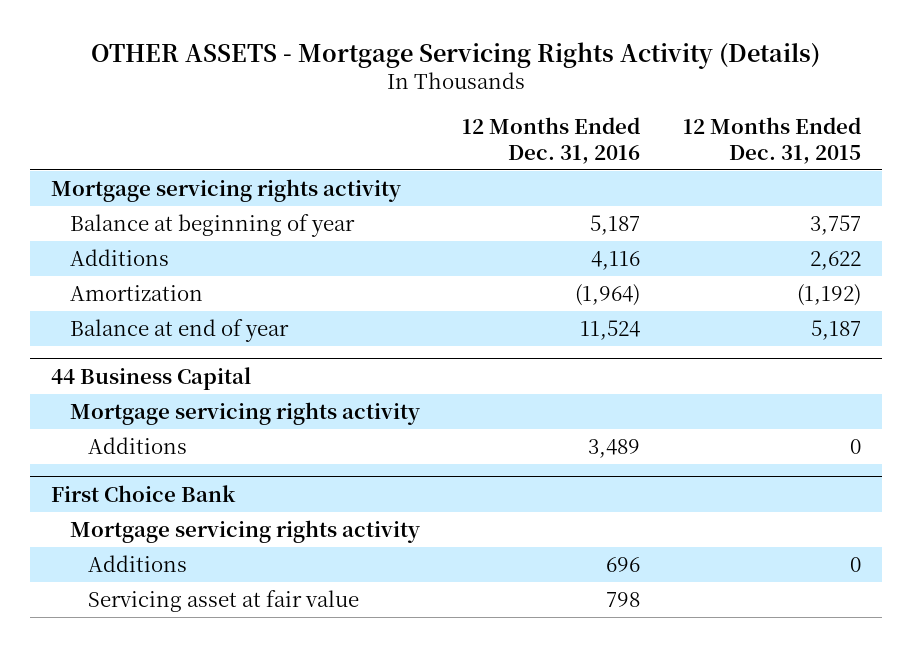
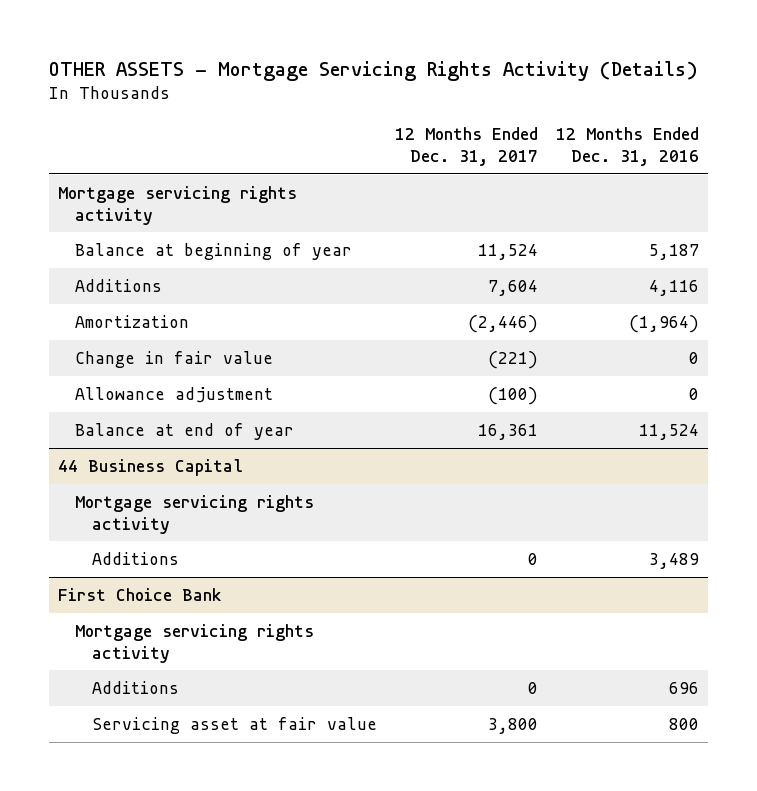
[682,116,861,164] 12 Months Ended Dec. 31, 2015 -> none
none -> [395,127,539,167] 12 Months Ended Dec. 31, 2017
none -> [74,350,273,368] Change in fair value
none -> [74,386,273,403] Allowance adjustment
[606,591,641,607] 798 -> [669,717,700,730] 800

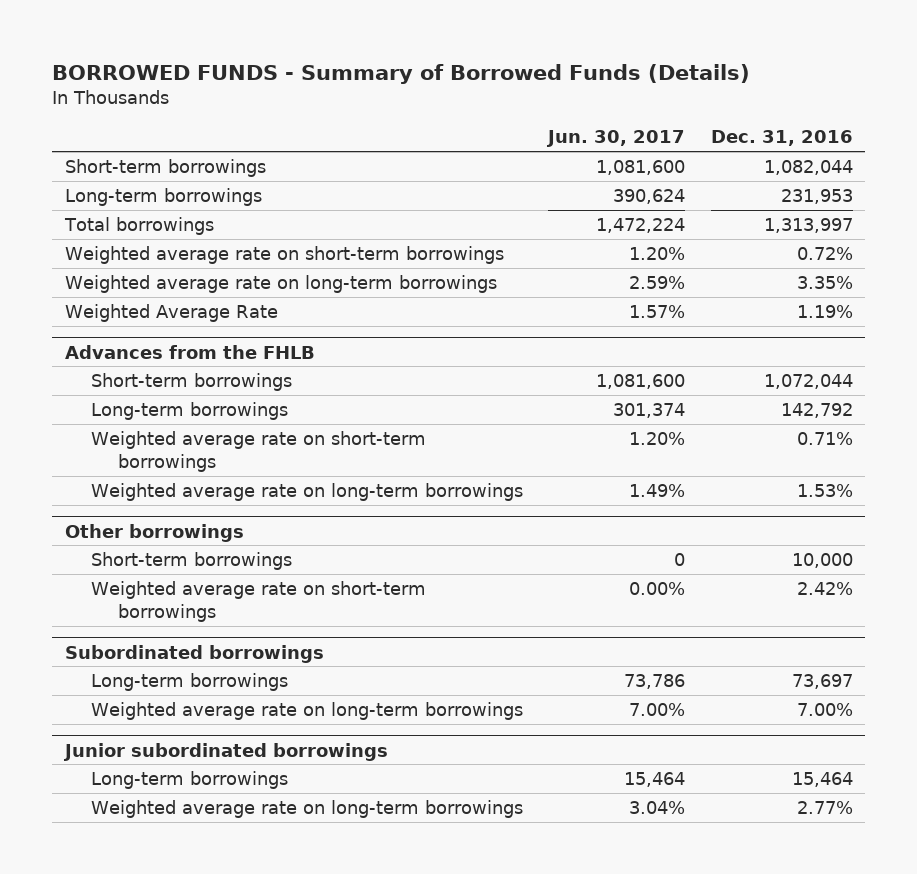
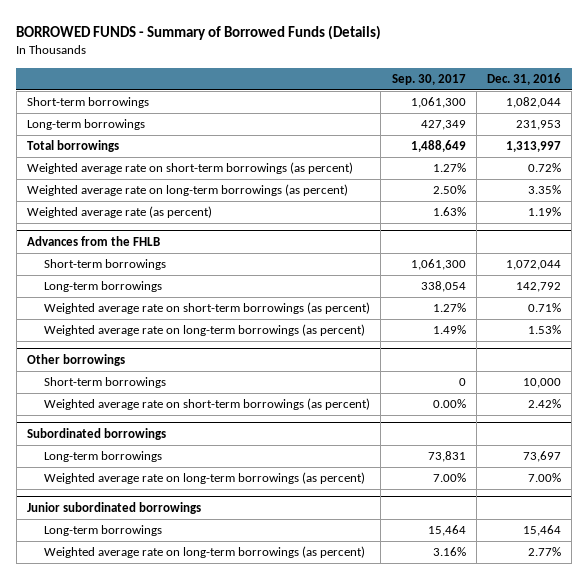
[546,130,686,148] Jun. 30, 2017 -> none
none -> [391,73,466,85] Sep. 30, 2017
[64,245,504,264] Weighted average rate on short-term borrowings -> [27,162,354,175] Weighted average rate on short-term borrowings (as percent)
[64,274,497,293] Weighted average rate on long-term borrowings -> [27,184,349,197] Weighted average rate on long-term borrowings (as percent)
[64,303,278,322] Weighted Average Rate -> [27,206,213,219] Weighted average rate (as percent)
[91,430,427,473] Weighted average rate on short-term borrowings -> [44,302,371,315] Weighted average rate on short-term borrowings (as percent)
[91,482,524,501] Weighted average rate on long-term borrowings -> [44,324,366,337] Weighted average rate on long-term borrowings (as percent)
[91,580,427,623] Weighted average rate on short-term borrowings -> [44,398,371,411] Weighted average rate on short-term borrowings (as percent)
[91,701,524,720] Weighted average rate on long-term borrowings -> [44,472,366,485] Weighted average rate on long-term borrowings (as percent)
[91,799,524,818] Weighted average rate on long-term borrowings -> [44,546,366,559] Weighted average rate on long-term borrowings (as percent)

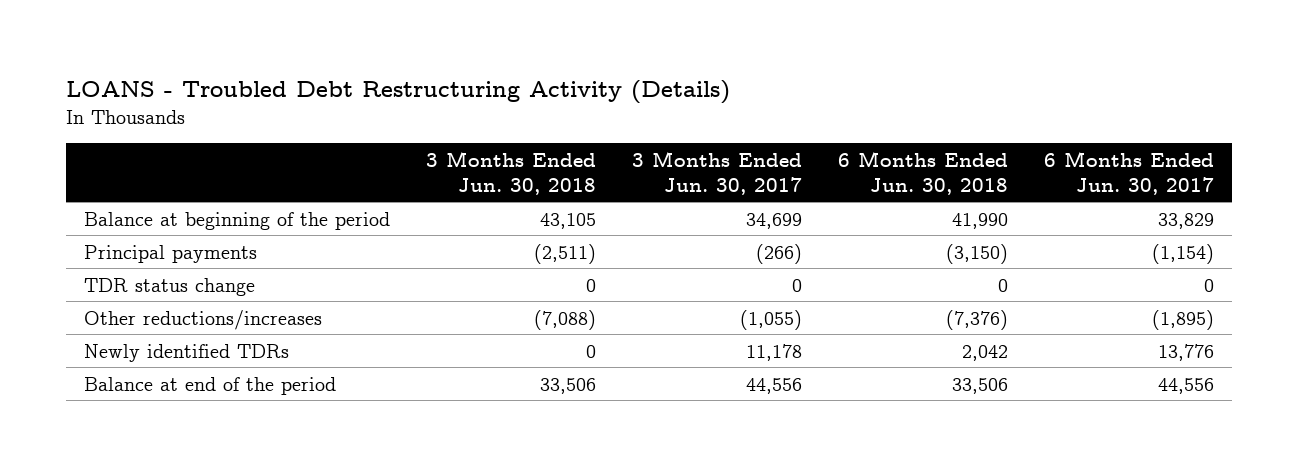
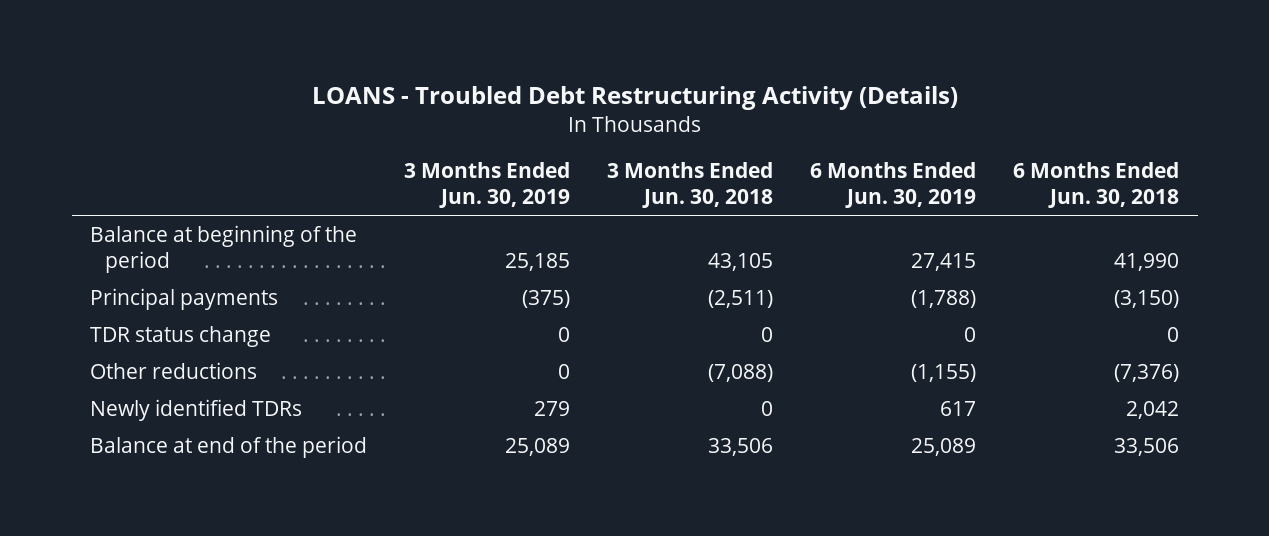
[632,150,803,195] 3 Months Ended Jun. 30, 2017 -> none
[1043,150,1214,195] 6 Months Ended Jun. 30, 2017 -> none
none -> [404,162,571,209] 3 Months Ended Jun. 30, 2019
none -> [810,162,977,209] 6 Months Ended Jun. 30, 2019
[84,309,323,330] Other reductions/increases -> [90,361,258,379] Other reductions

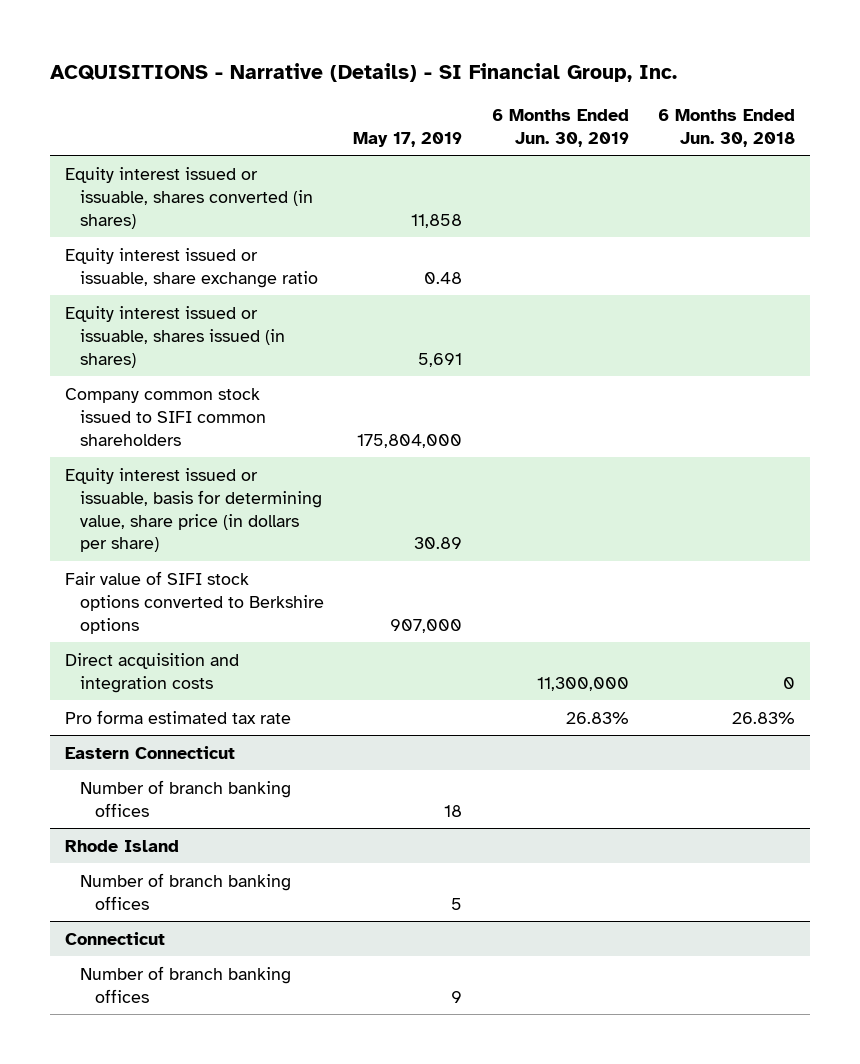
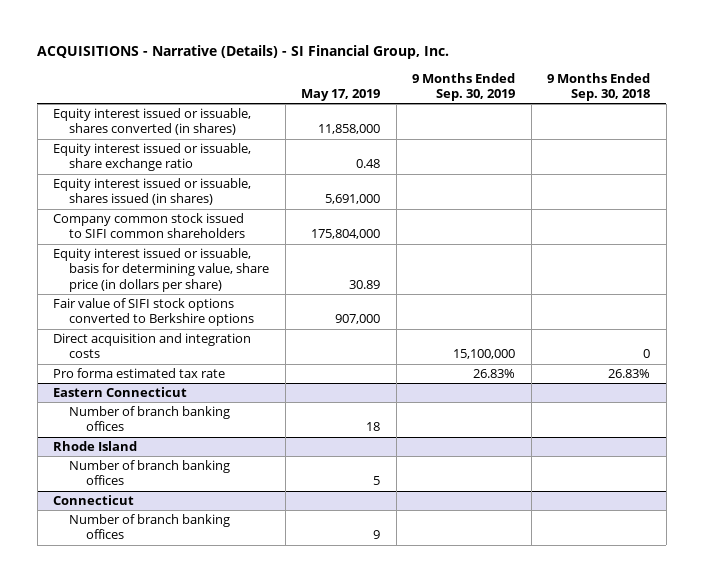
[491,108,629,147] 6 Months Ended Jun. 30, 2019 -> none
[658,108,796,147] 6 Months Ended Jun. 30, 2018 -> none
none -> [412,72,516,102] 9 Months Ended Sep. 30, 2019
none -> [547,72,651,102] 9 Months Ended Sep. 30, 2018
[411,213,463,228] 11,858 -> [318,124,381,135] 11,858,000
[418,352,463,367] 5,691 -> [325,194,381,205] 5,691,000

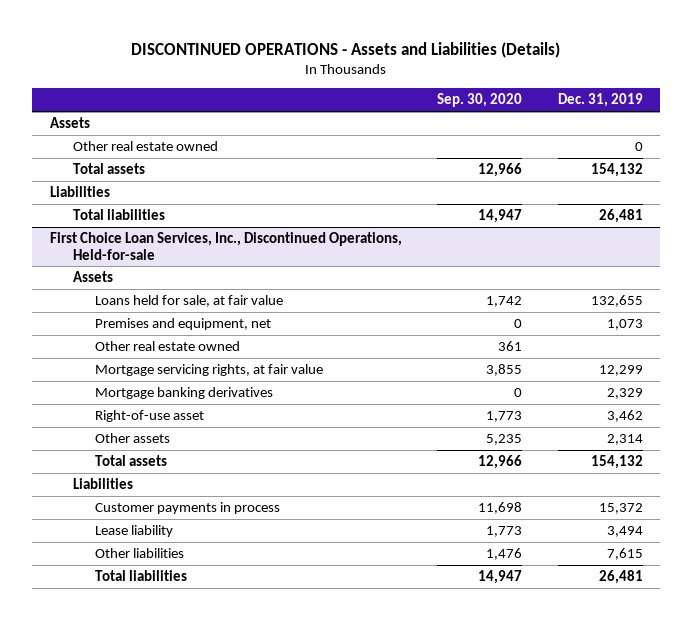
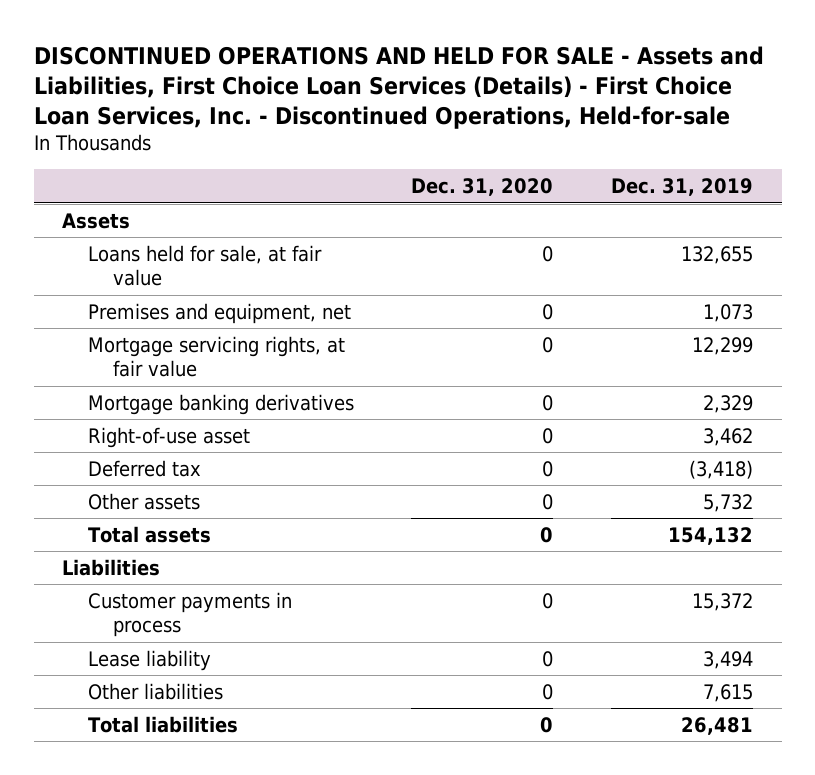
[131,41,561,58] DISCONTINUED OPERATIONS - Assets and Liabilities (Details) -> [33,45,764,129] DISCONTINUED OPERATIONS AND HELD FOR SALE - Assets and Liabilities, First Choice Loan Services (Details) - First Choice Loan Services, Inc. - Discontinued Operations, Held-for-sale
[437,93,523,108] Sep. 30, 2020 -> none
none -> [411,178,554,197] Dec. 31, 2020
[72,141,218,152] Other real estate owned -> none
[72,163,145,175] Total assets -> none
[50,186,111,198] Liabilities -> none
[72,209,165,221] Total liabilities -> none
[50,232,403,260] First Choice Loan Services, Inc., Discontinued Operations, Held-for-sale -> none
[72,271,113,283] Assets -> none
[95,341,241,352] Other real estate owned -> none
none -> [87,459,201,477] Deferred tax
[606,434,643,446] 2,314 -> [702,493,753,512] 5,732

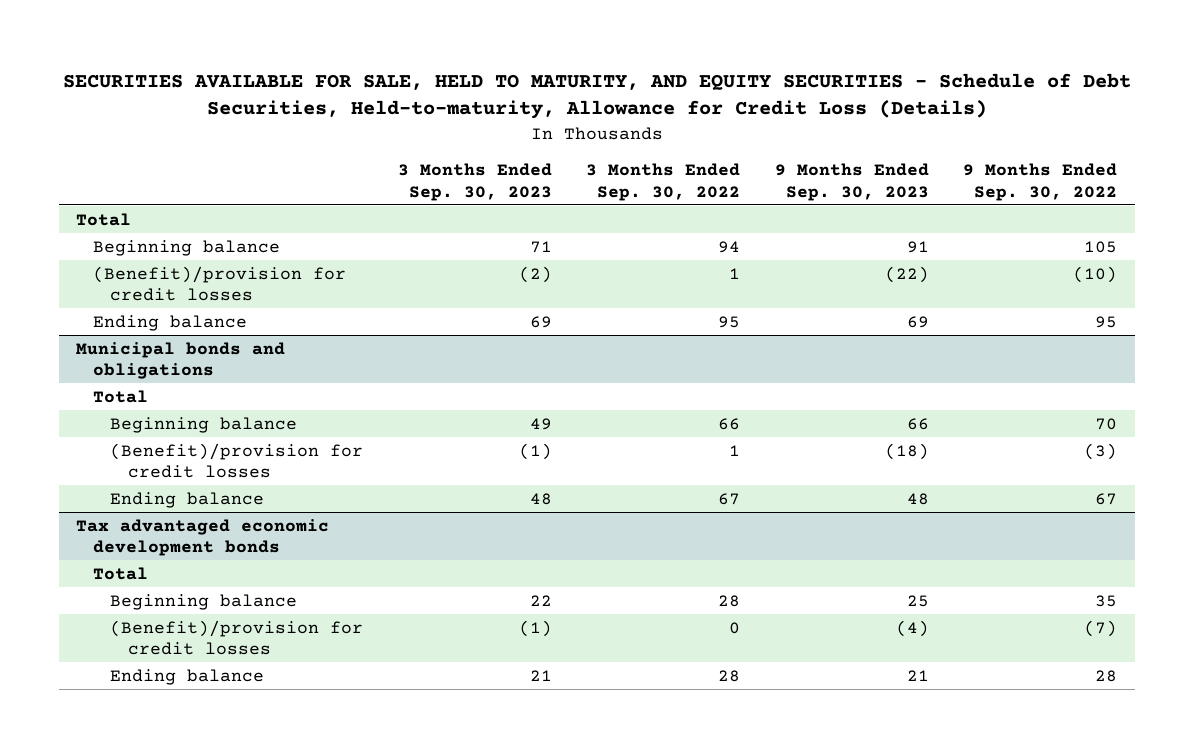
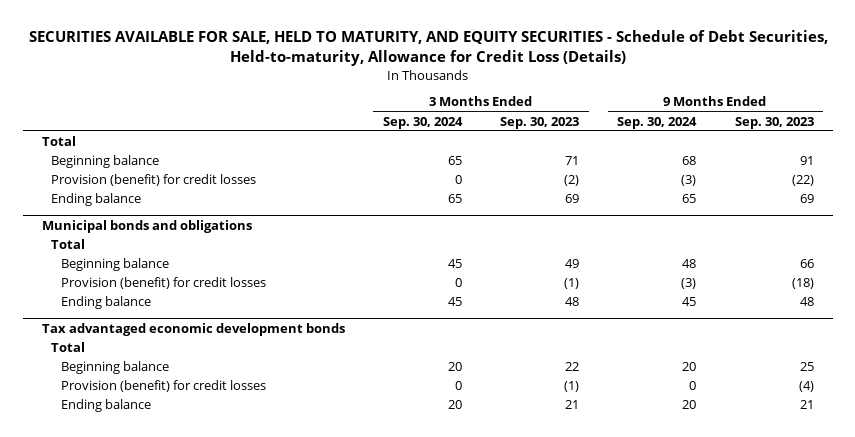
[586,163,741,201] 3 Months Ended Sep. 30, 2022 -> none
[963,163,1118,201] 9 Months Ended Sep. 30, 2022 -> none
none -> [382,116,463,129] Sep. 30, 2024
none -> [617,116,698,129] Sep. 30, 2024
[93,265,347,301] (Benefit)/provision for credit losses -> [51,174,257,187] Provision (benefit) for credit losses
[110,442,364,478] (Benefit)/provision for credit losses -> [60,277,266,290] Provision (benefit) for credit losses
[110,619,364,655] (Benefit)/provision for credit losses -> [60,380,266,393] Provision (benefit) for credit losses

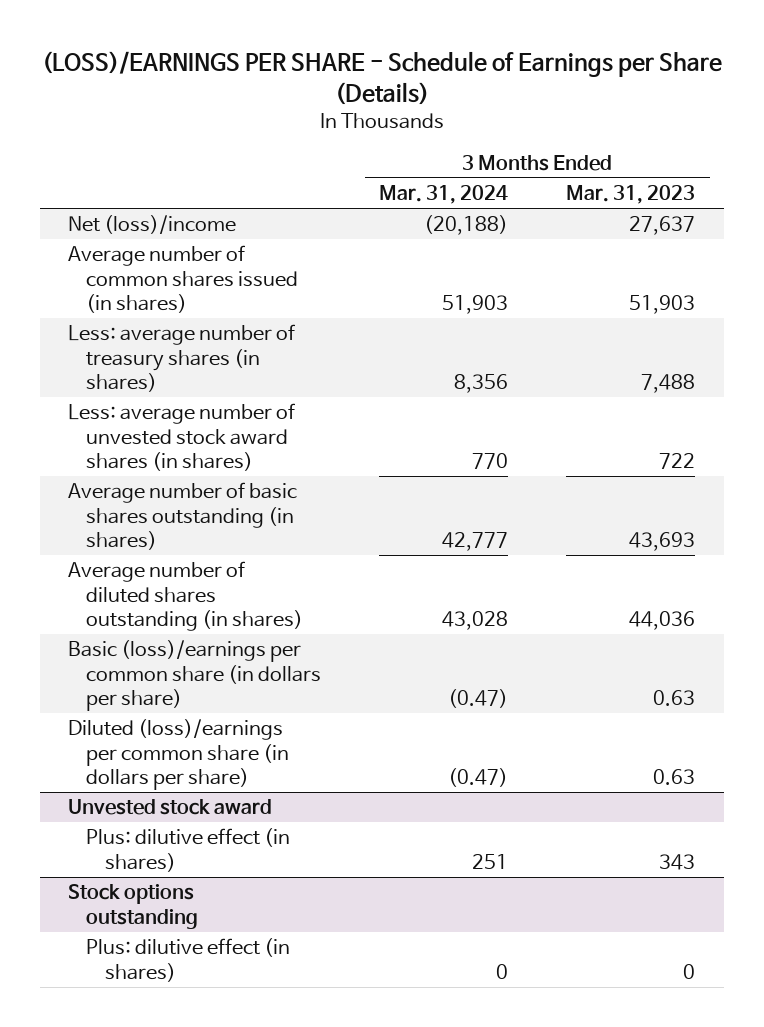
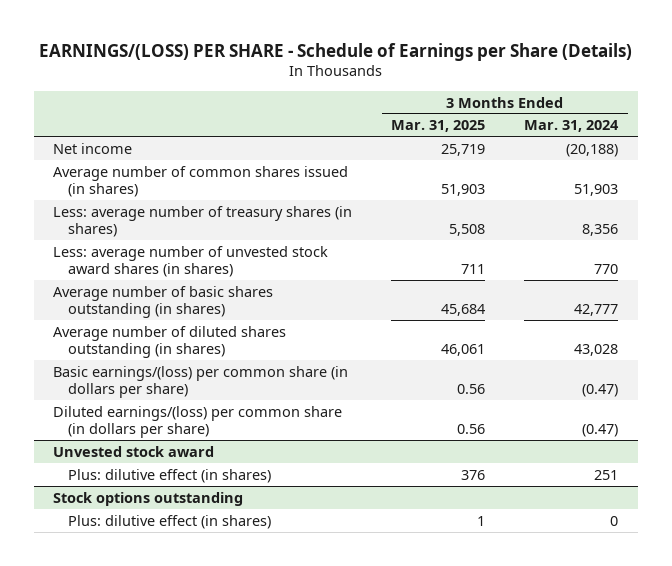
[41,51,722,106] (LOSS)/EARNINGS PER SHARE - Schedule of Earnings per Share (Details) -> [38,42,632,61] EARNINGS/(LOSS) PER SHARE - Schedule of Earnings per Share (Details)
[566,185,696,205] Mar. 31, 2023 -> none
none -> [391,120,486,133] Mar. 31, 2025
[68,215,237,235] Net (loss)/income -> [53,142,133,154] Net income
[68,640,322,712] Basic (loss)/earnings per common share (in dollars per share) -> [53,365,349,398] Basic earnings/(loss) per common share (in dollars per share)
[68,719,290,791] Diluted (loss)/earnings per common share (in dollars per share) -> [53,405,343,438] Diluted earnings/(loss) per common share (in dollars per share)

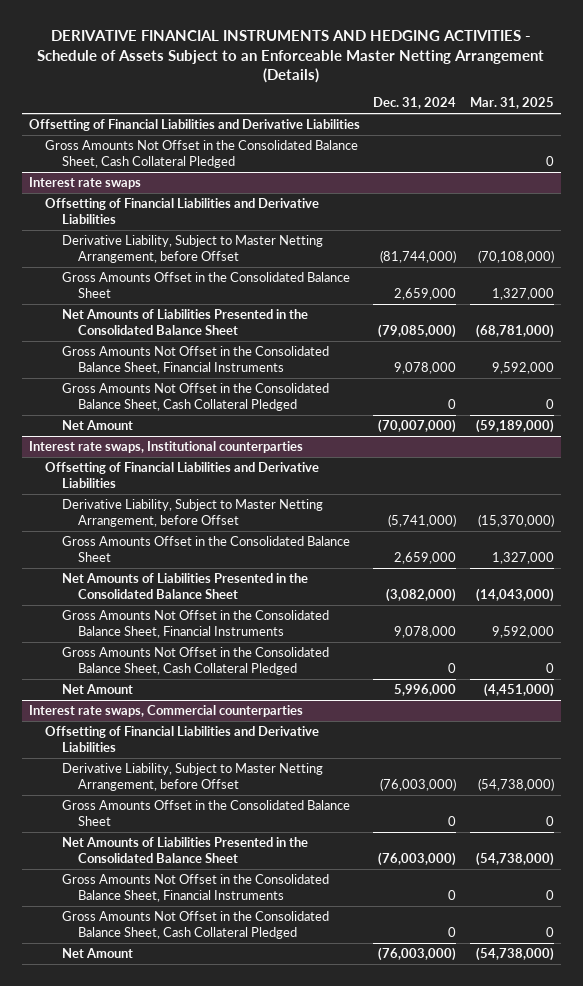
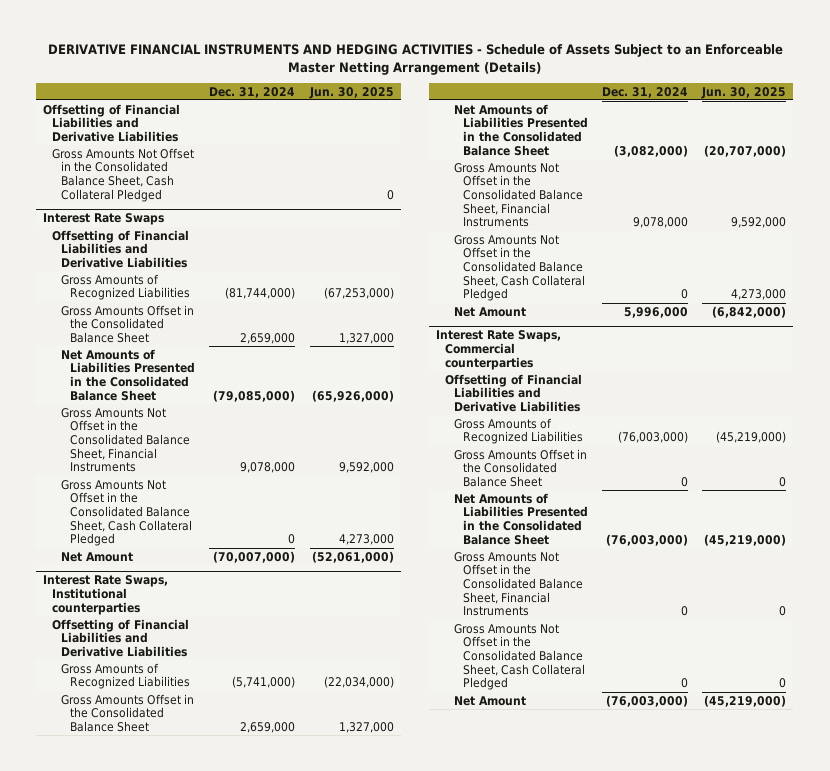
[470,97,555,110] Mar. 31, 2025 -> none
none -> [308,86,394,99] Jun. 30, 2025
[28,177,141,190] Interest rate swaps -> [43,213,165,226] Interest Rate Swaps
[61,235,323,264] Derivative Liability, Subject to Master Netting Arrangement, before Offset -> [61,273,191,301] Gross Amounts of Recognized Liabilities
[28,441,303,454] Interest rate swaps, Institutional counterparties -> [43,575,169,615] Interest Rate Swaps, Institutional counterparties
[61,499,323,528] Derivative Liability, Subject to Master Netting Arrangement, before Offset -> [61,662,191,690] Gross Amounts of Recognized Liabilities
[28,705,303,718] Interest rate swaps, Commercial counterparties -> [436,330,562,370] Interest Rate Swaps, Commercial counterparties
[61,763,323,792] Derivative Liability, Subject to Master Netting Arrangement, before Offset -> [453,417,583,445] Gross Amounts of Recognized Liabilities

